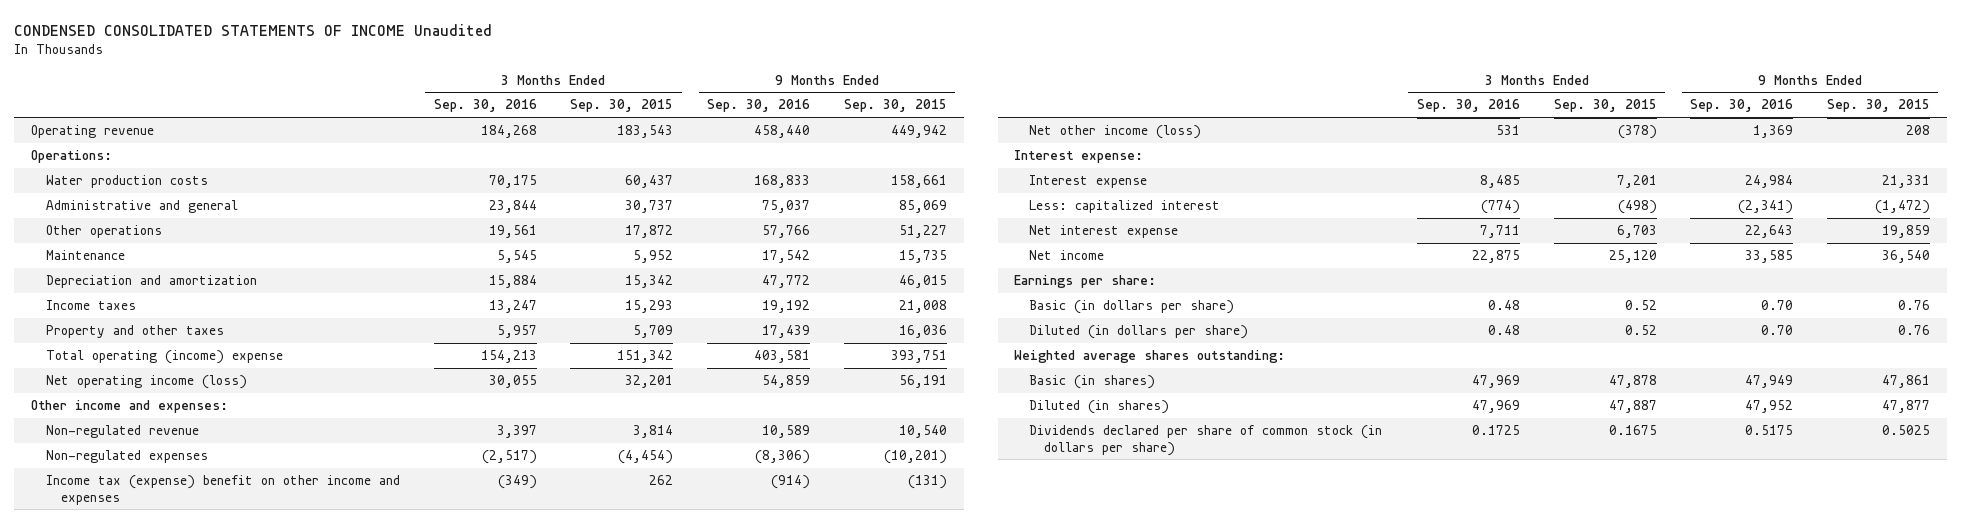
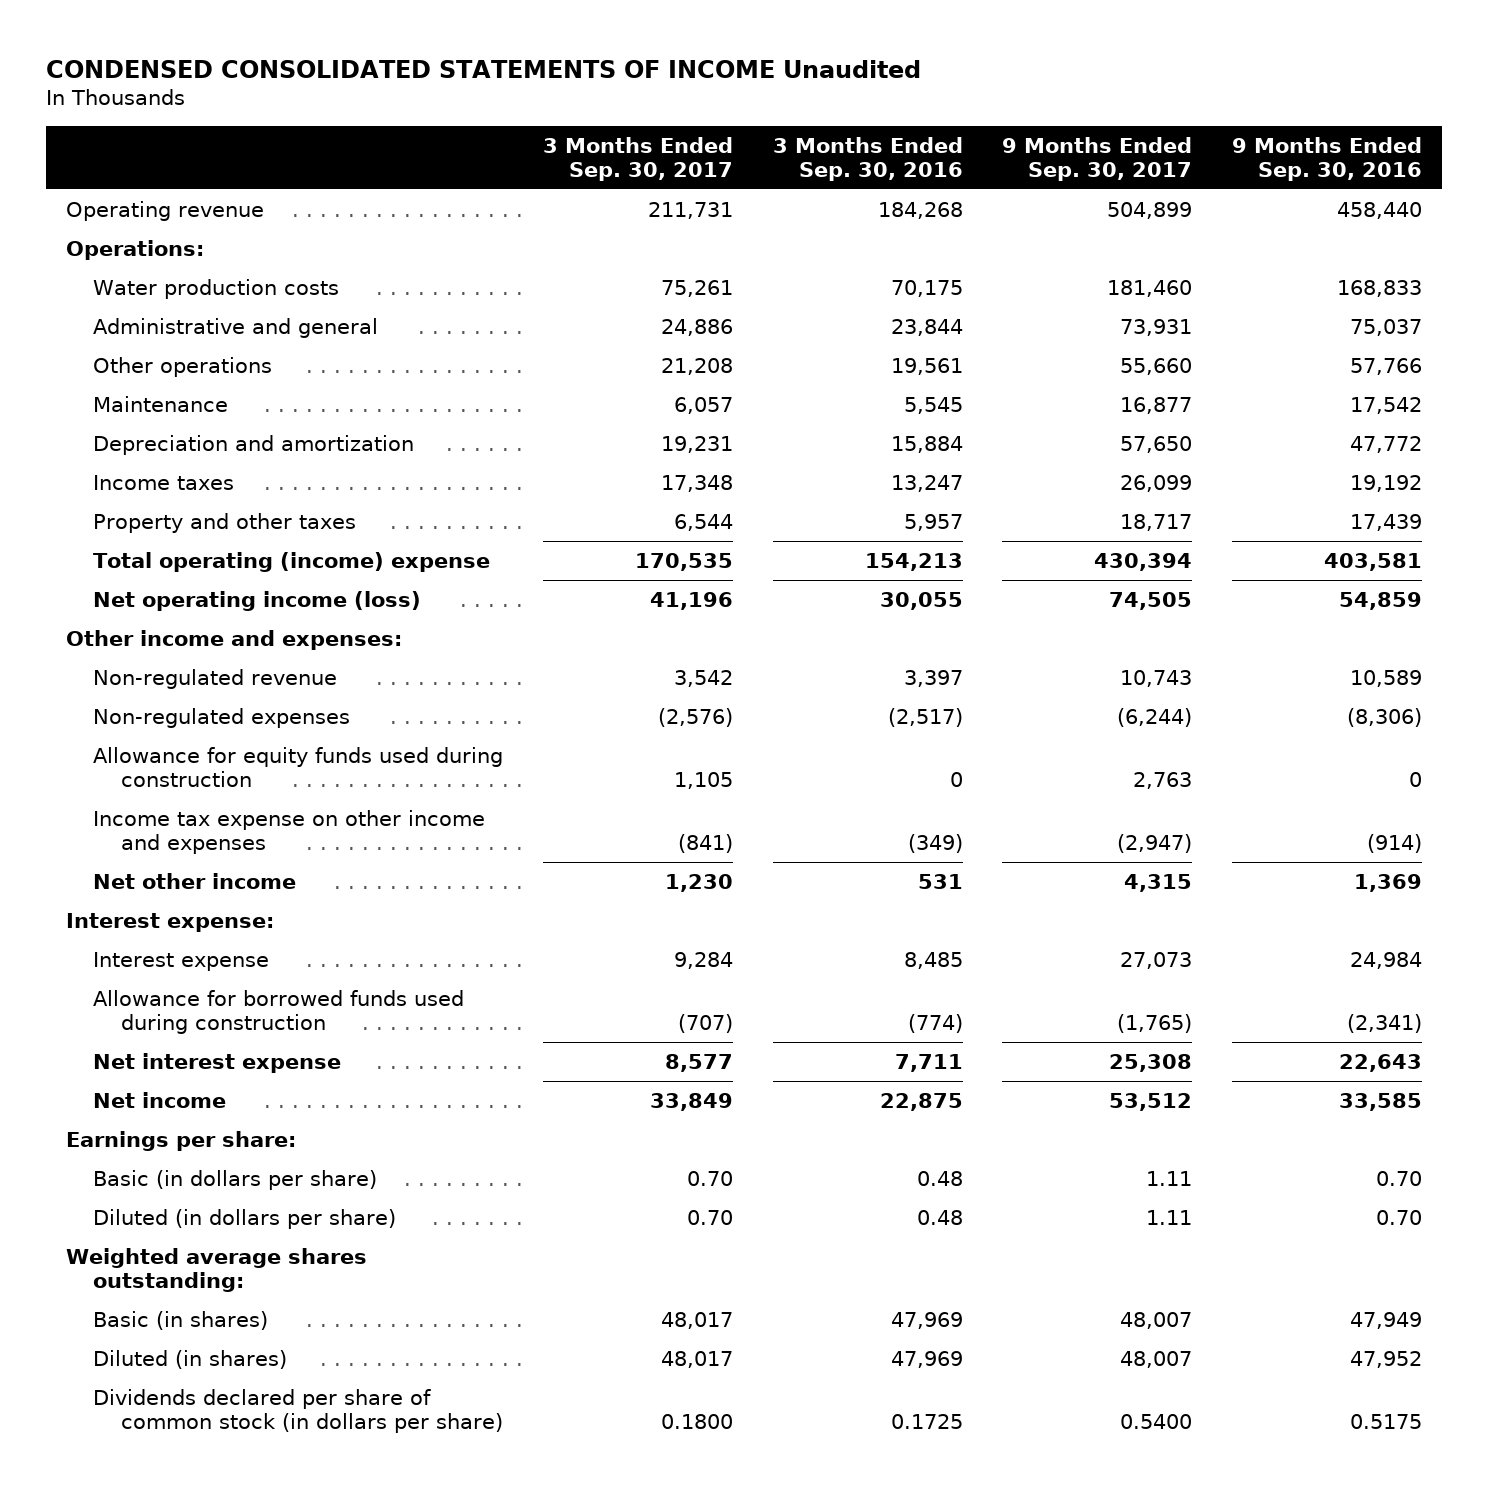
[570,99,674,113] Sep. 30, 2015 -> none
[843,99,947,113] Sep. 30, 2015 -> none
none -> [542,136,733,181] 3 Months Ended Sep. 30, 2017
none -> [1002,136,1193,181] 9 Months Ended Sep. 30, 2017
none -> [93,746,504,788] Allowance for equity funds used during construction
[45,475,400,505] Income tax (expense) benefit on other income and expenses -> [93,809,486,855] Income tax expense on other income and expenses
[1029,125,1202,140] Net other income (loss) -> [93,872,297,889] Net other income
[1029,200,1221,214] Less: capitalized interest -> [93,989,465,1035] Allowance for borrowed funds used during construction

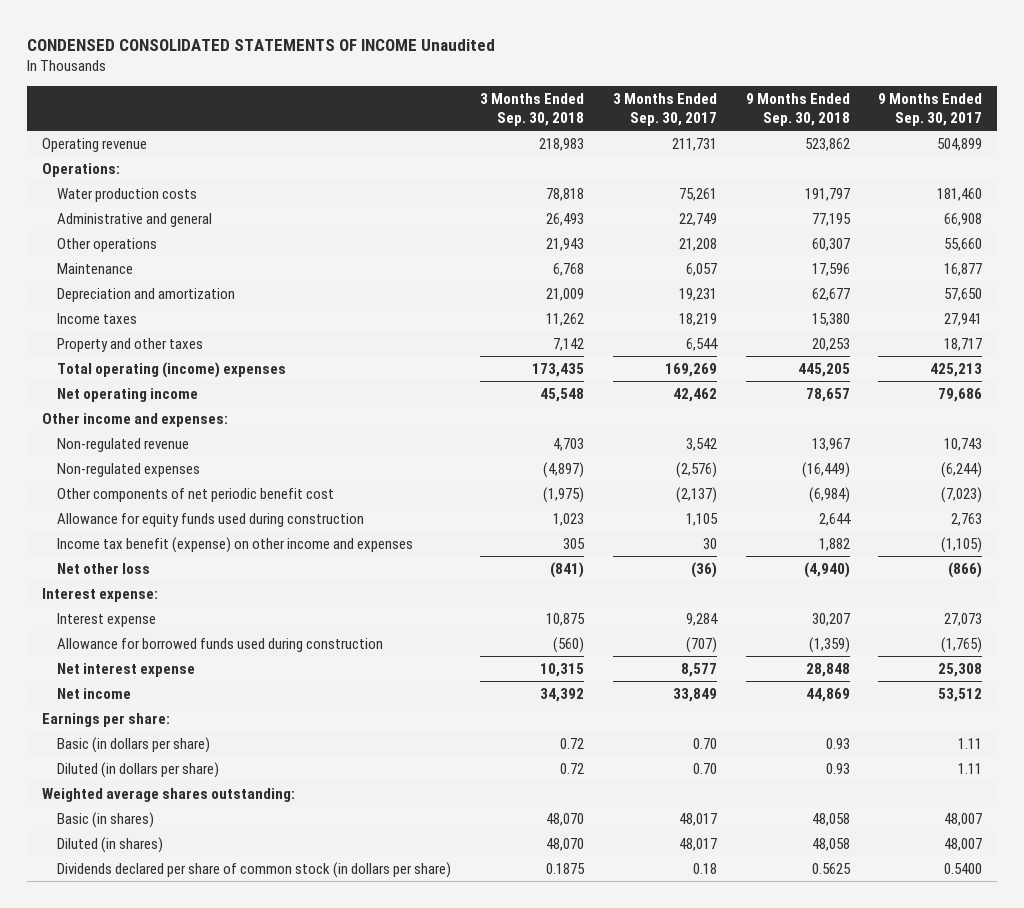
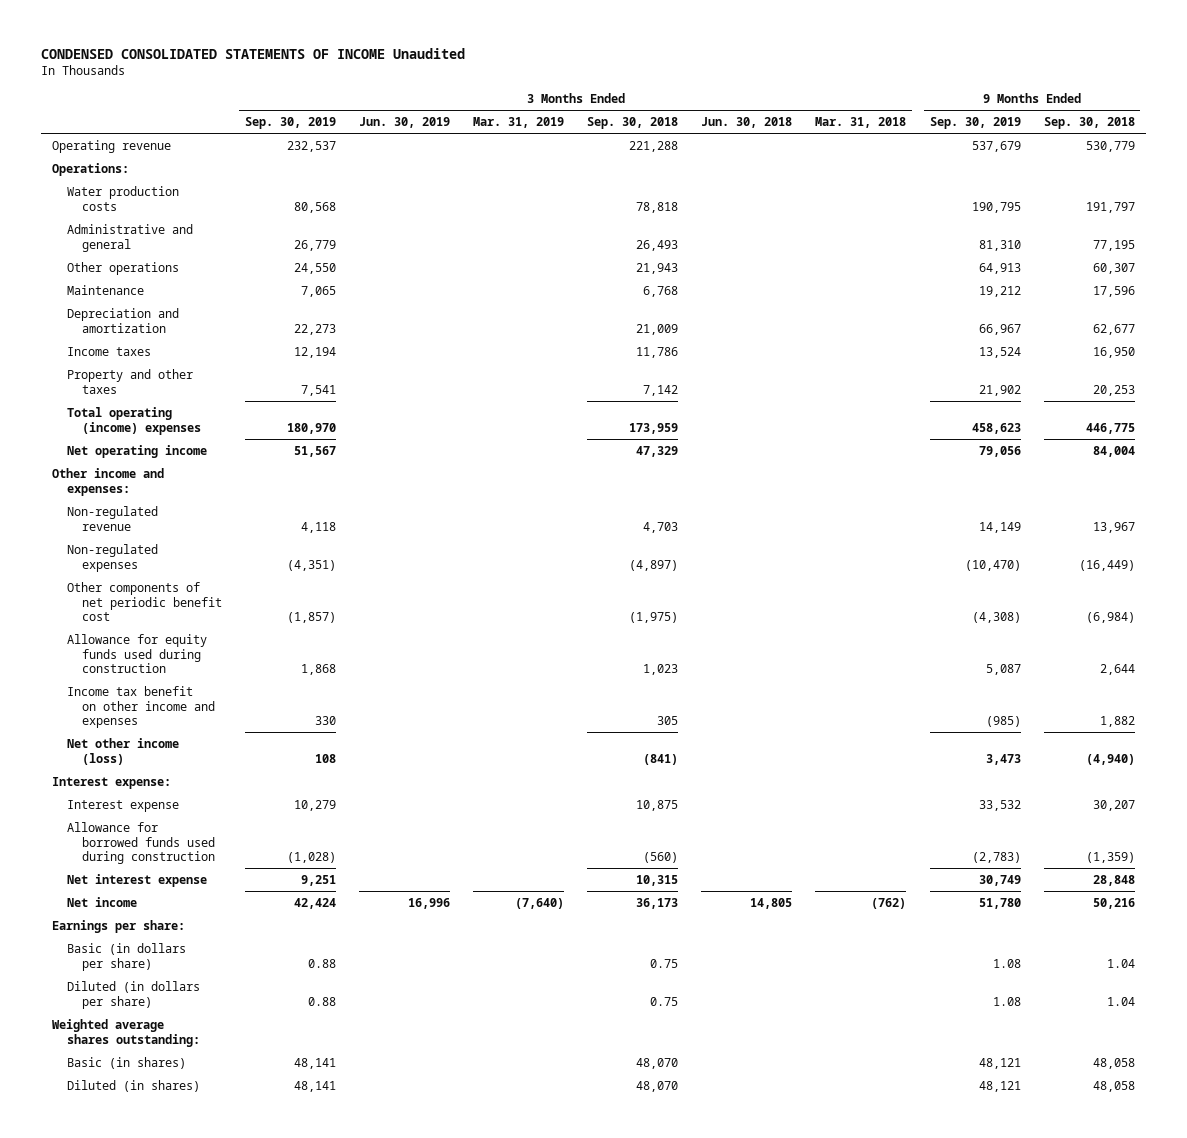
[612,92,717,126] 3 Months Ended Sep. 30, 2017 -> none
[878,92,983,126] 9 Months Ended Sep. 30, 2017 -> none
none -> [244,117,336,130] Sep. 30, 2019
none -> [358,117,450,129] Jun. 30, 2019
none -> [473,117,565,129] Mar. 31, 2019
none -> [701,117,793,129] Jun. 30, 2018
none -> [815,117,907,129] Mar. 31, 2018
none -> [929,117,1021,130] Sep. 30, 2019
[538,138,584,152] 218,983 -> [629,140,679,152] 221,288
[804,138,850,152] 523,862 -> [1085,140,1135,152] 530,779
[545,313,584,327] 11,262 -> [636,346,679,358] 11,786
[811,313,850,327] 15,380 -> [1092,346,1135,358] 16,950
[531,363,584,378] 173,435 -> [629,422,679,434] 173,959
[797,363,850,378] 445,205 -> [1085,422,1135,434] 446,775
[539,388,584,403] 45,548 -> [636,445,679,457] 47,329
[805,388,850,403] 78,657 -> [1092,445,1135,457] 84,004
[57,537,414,554] Income tax benefit (expense) on other income and expenses -> [67,685,215,729] Income tax benefit on other income and expenses
[57,563,151,575] Net other loss -> [67,737,180,765] Net other income (loss)
[539,688,584,703] 34,392 -> [636,897,679,909] 36,173
[805,688,850,703] 44,869 -> [1092,897,1135,909] 50,216
[559,738,584,750] 0.72 -> [650,958,679,968] 0.75
[825,738,850,750] 0.93 -> [1106,958,1135,968] 1.04
[559,763,584,775] 0.72 -> [650,996,679,1006] 0.75
[825,763,850,775] 0.93 -> [1106,996,1135,1006] 1.04
[57,862,452,879] Dividends declared per share of common stock (in dollars per share) -> none

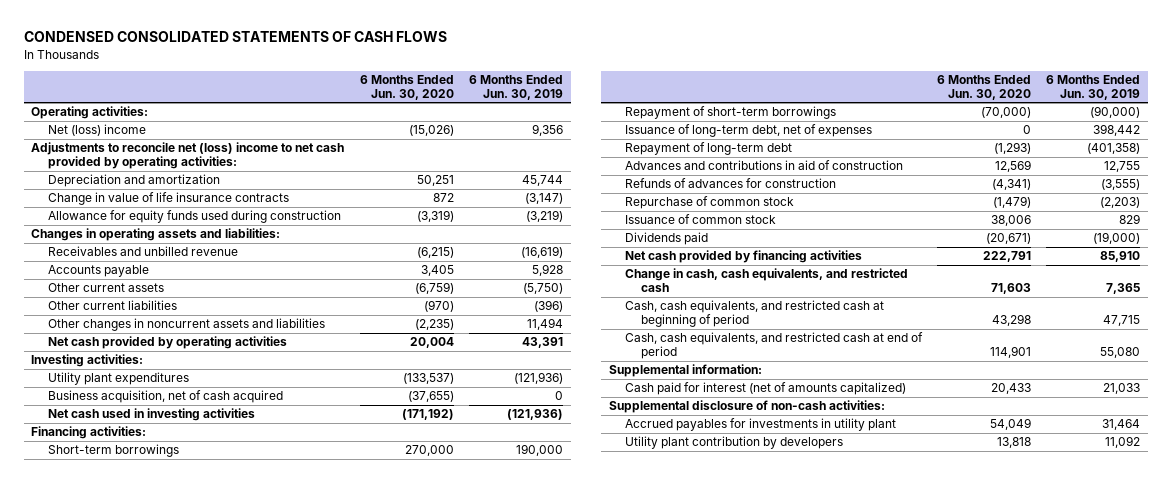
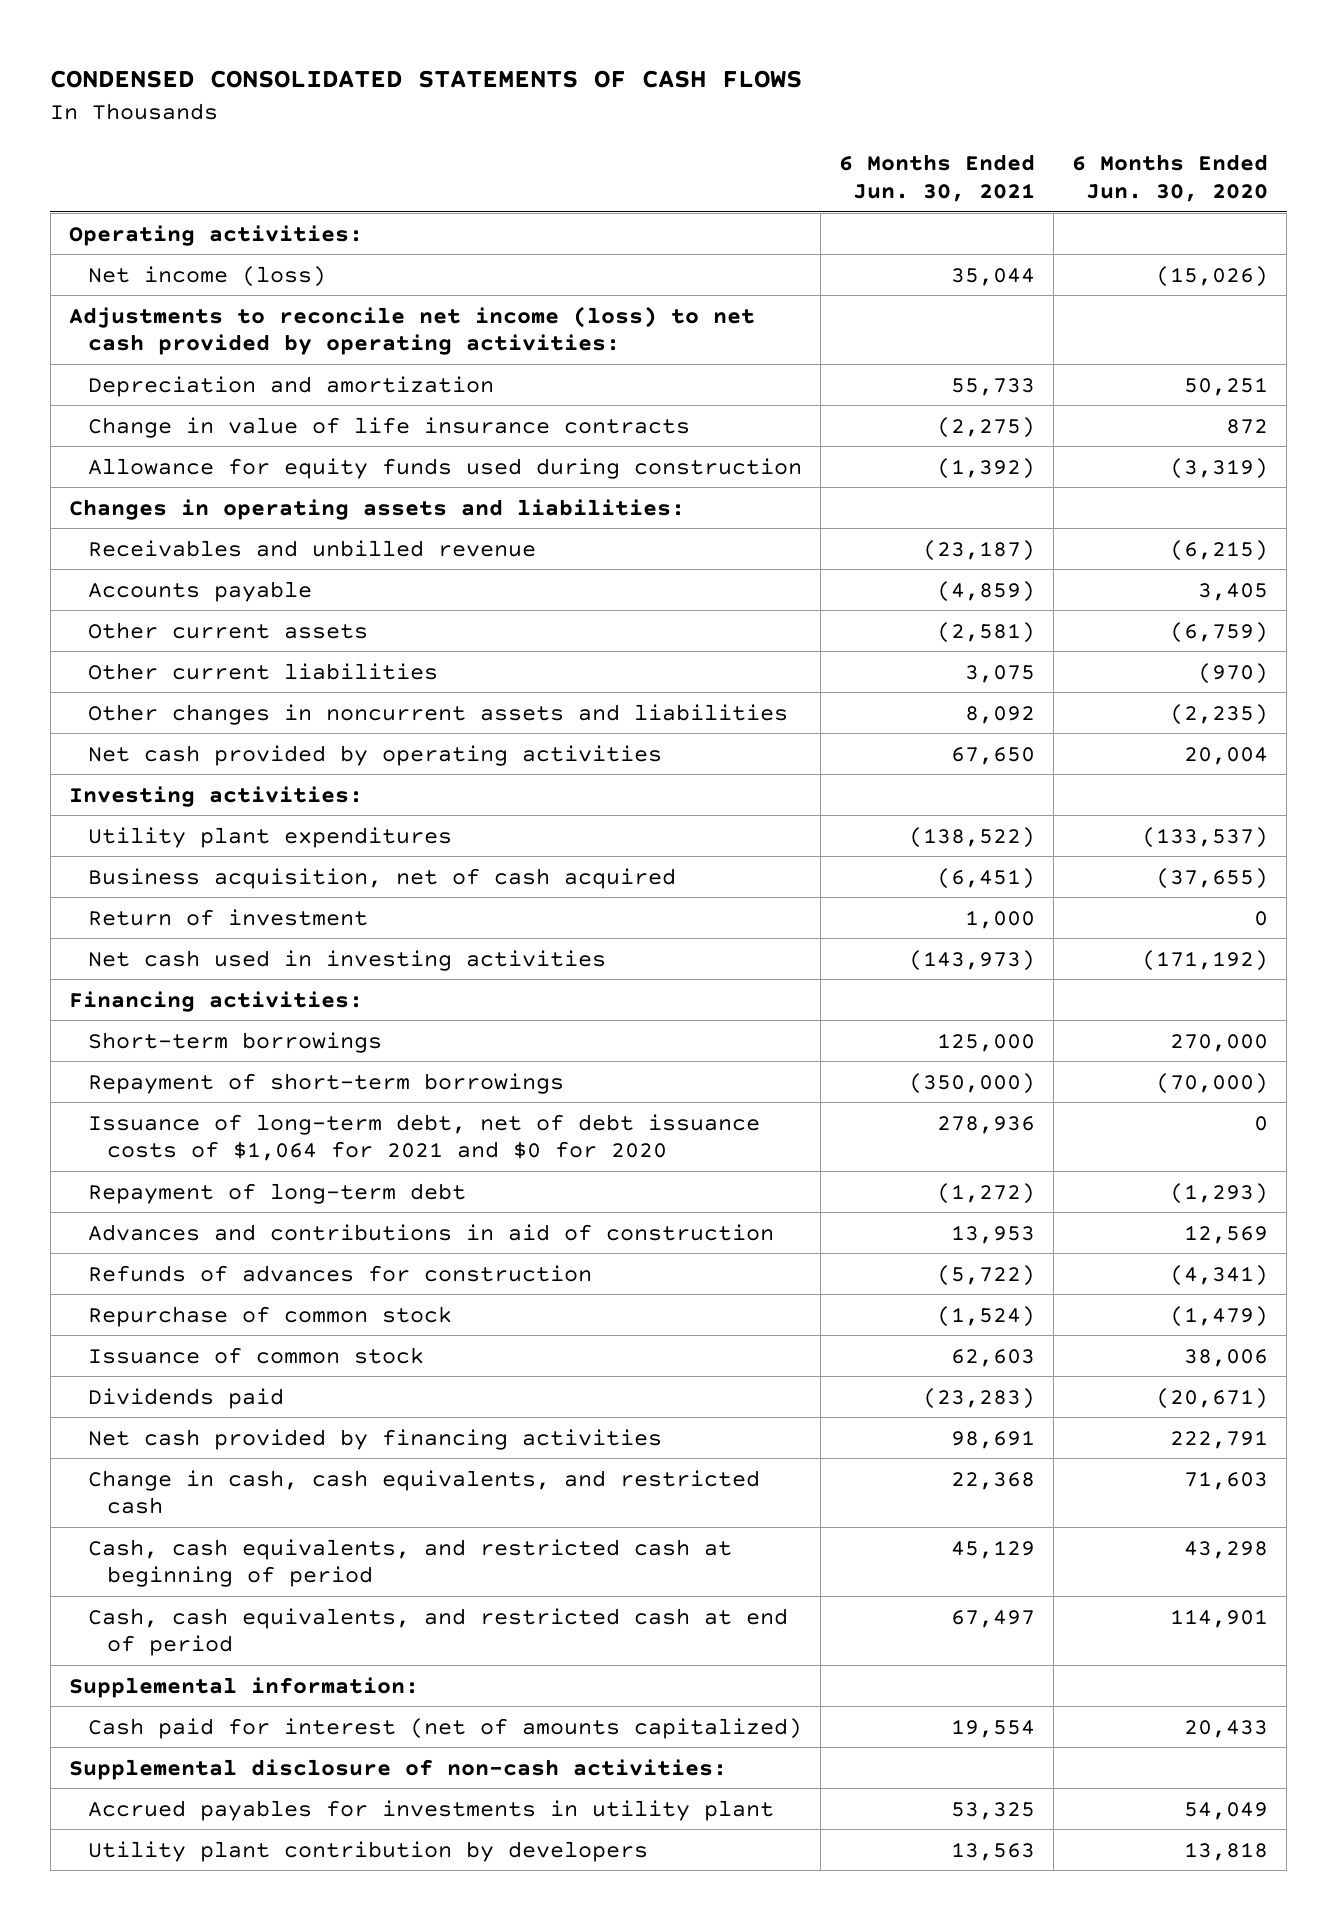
[469,74,564,100] 6 Months Ended Jun. 30, 2019 -> none
none -> [839,154,1036,203] 6 Months Ended Jun. 30, 2021
[47,124,146,137] Net (loss) income -> [87,265,326,287] Net income (loss)
[31,142,345,170] Adjustments to reconcile net (loss) income to net cash provided by operating activities: -> [68,305,755,356] Adjustments to reconcile net income (loss) to net cash provided by operating activities:
none -> [87,908,368,926] Return of investment
[624,124,872,138] Issuance of long-term debt, net of expenses -> [87,1113,760,1162] Issuance of long-term debt, net of debt issuance costs of $1,064 for 2021 and $0 for 2020

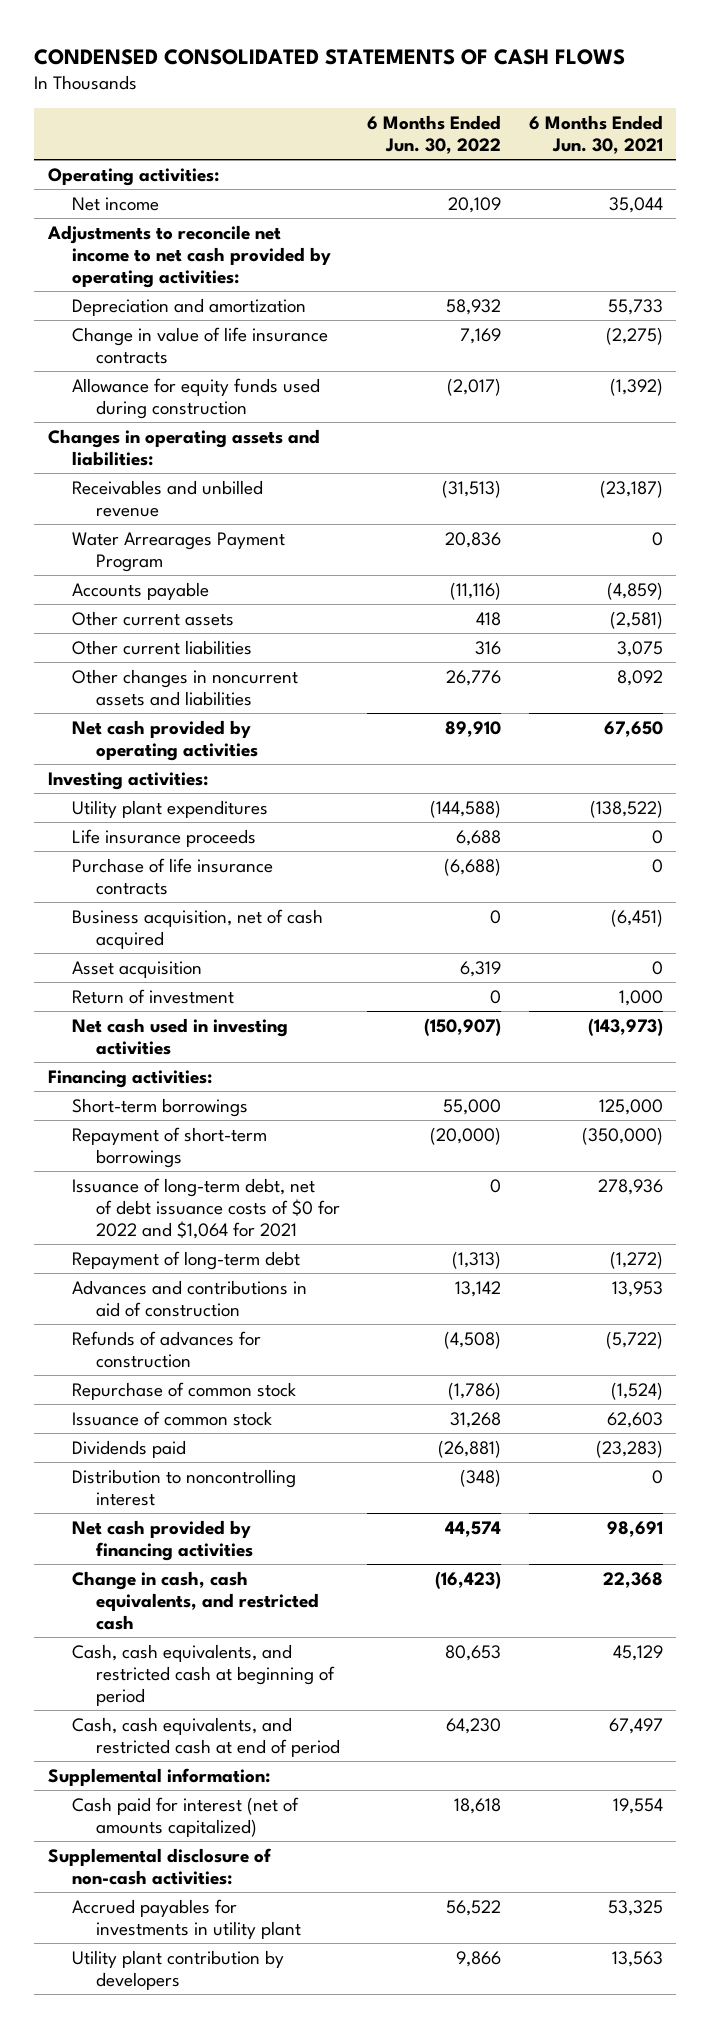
[1072,154,1269,203] 6 Months Ended Jun. 30, 2020 -> none
none -> [367,114,502,154] 6 Months Ended Jun. 30, 2022
[87,265,326,287] Net income (loss) -> [71,196,159,211] Net income
[68,305,755,356] Adjustments to reconcile net income (loss) to net cash provided by operating activities: -> [46,224,331,288] Adjustments to reconcile net income to net cash provided by operating activities:
none -> [71,531,285,572] Water Arrearages Payment Program
none -> [71,828,256,847] Life insurance proceeds
none -> [71,857,273,895] Purchase of life insurance contracts
none -> [71,960,202,978] Asset acquisition
[87,1113,760,1162] Issuance of long-term debt, net of debt issuance costs of $1,064 for 2021 and $0 for 2020 -> [71,1177,340,1239] Issuance of long-term debt, net of debt issuance costs of $0 for 2022 and $1,064 for 2021
none -> [71,1468,296,1506] Distribution to noncontrolling interest

